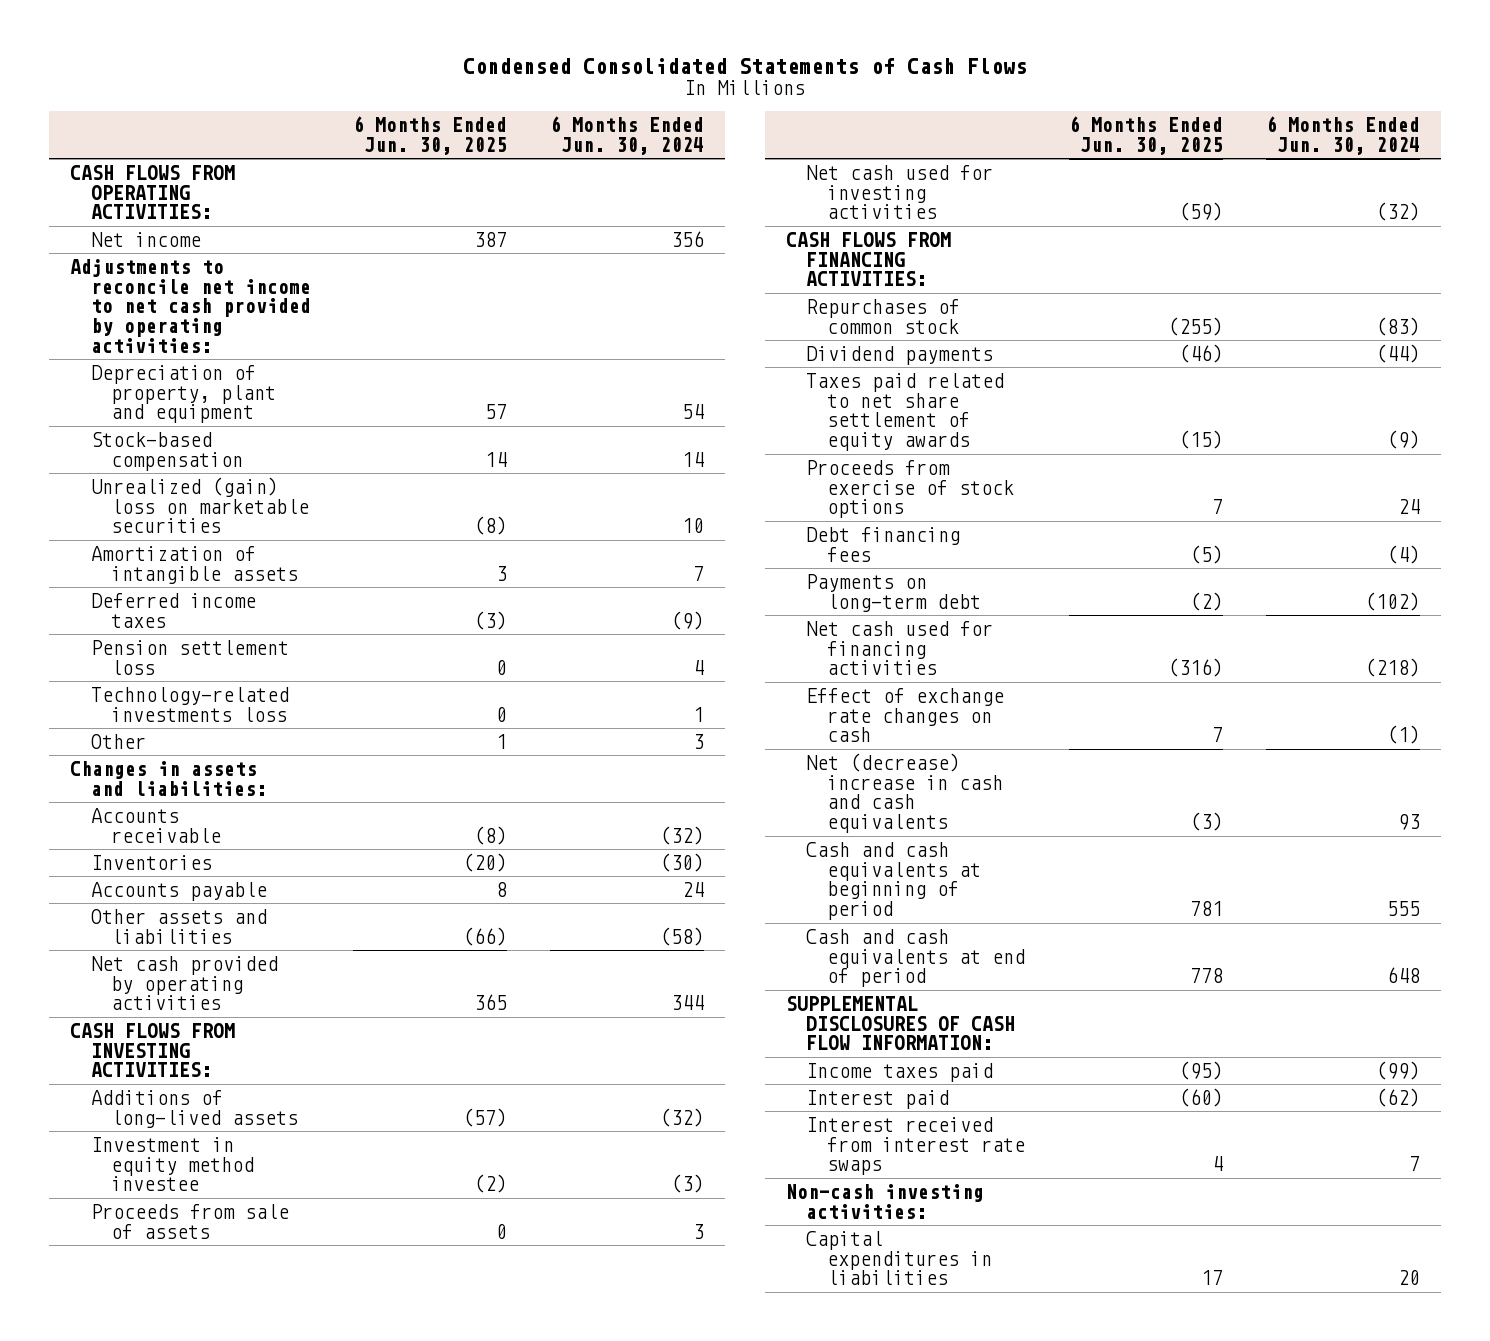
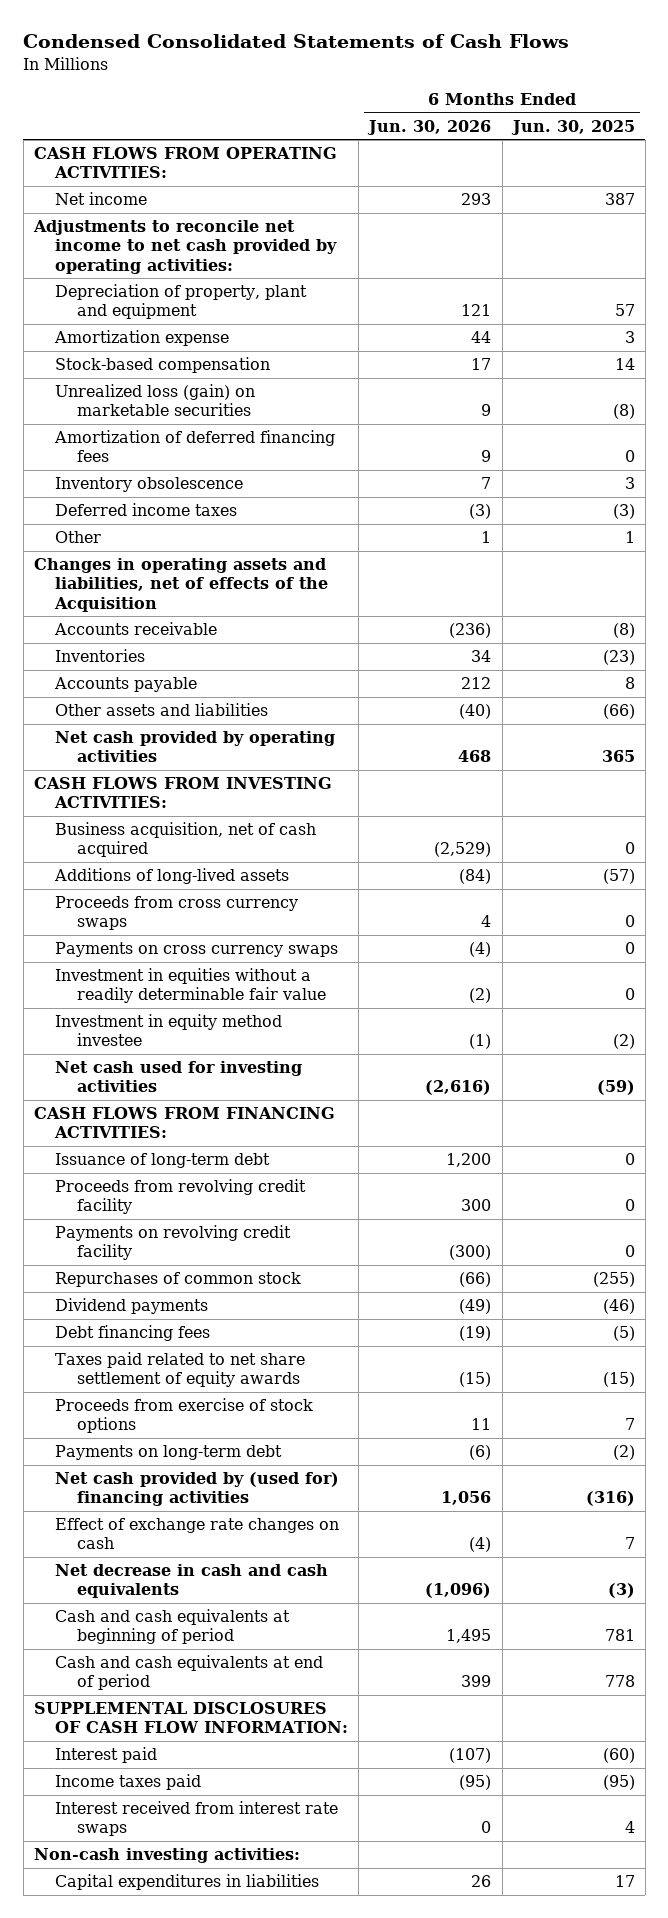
[549,115,704,155] 6 Months Ended Jun. 30, 2024 -> none
none -> [367,120,492,136] Jun. 30, 2026
none -> [54,330,230,347] Amortization expense
[90,545,298,584] Amortization of intangible assets -> none
[90,476,309,534] Unrealized (gain) loss on marketable securities -> [55,384,256,417] Unrealized loss (gain) on marketable securities
none -> [54,430,336,463] Amortization of deferred financing fees
none -> [55,477,244,493] Inventory obsolescence
[90,639,289,675] Pension settlement loss -> none
[90,686,289,722] Technology-related investments loss -> none
[70,760,267,796] Changes in assets and liabilities: -> [33,558,329,612] Changes in operating assets and liabilities, net of effects of the Acquisition
[463,852,508,872] (20) -> [602,650,635,666] (23)
none -> [55,822,317,858] Business acquisition, net of cash acquired
none -> [55,896,299,931] Proceeds from cross currency swaps
none -> [55,942,339,958] Payments on cross currency swaps
none -> [55,968,326,1004] Investment in equities without a readily determinable fair value
[90,1203,289,1239] Proceeds from sale of assets -> none
none -> [55,1153,271,1169] Issuance of long-term debt
none -> [55,1179,307,1215] Proceeds from revolving credit facility
none -> [55,1225,292,1261] Payments on revolving credit facility
[806,526,961,562] Debt financing fees -> [55,1325,211,1342] Debt financing fees
[806,620,994,676] Net cash used for financing activities -> [55,1472,340,1507] Net cash provided by (used for) financing activities
[806,752,1003,834] Net (decrease) increase in cash and cash equivalents -> [55,1564,329,1599] Net decrease in cash and cash equivalents
[806,1062,994,1082] Income taxes paid -> [55,1774,202,1791] Income taxes paid

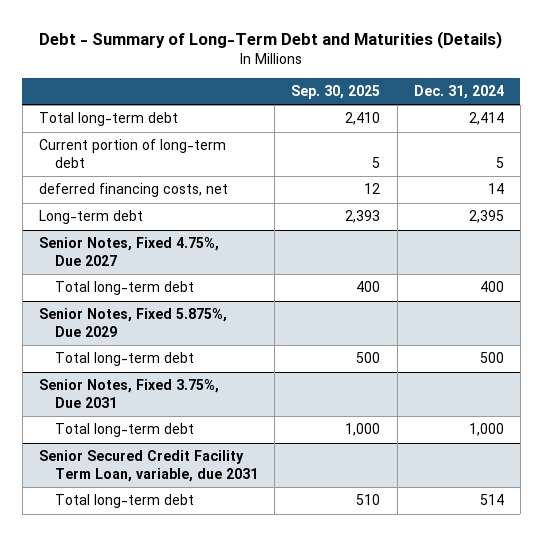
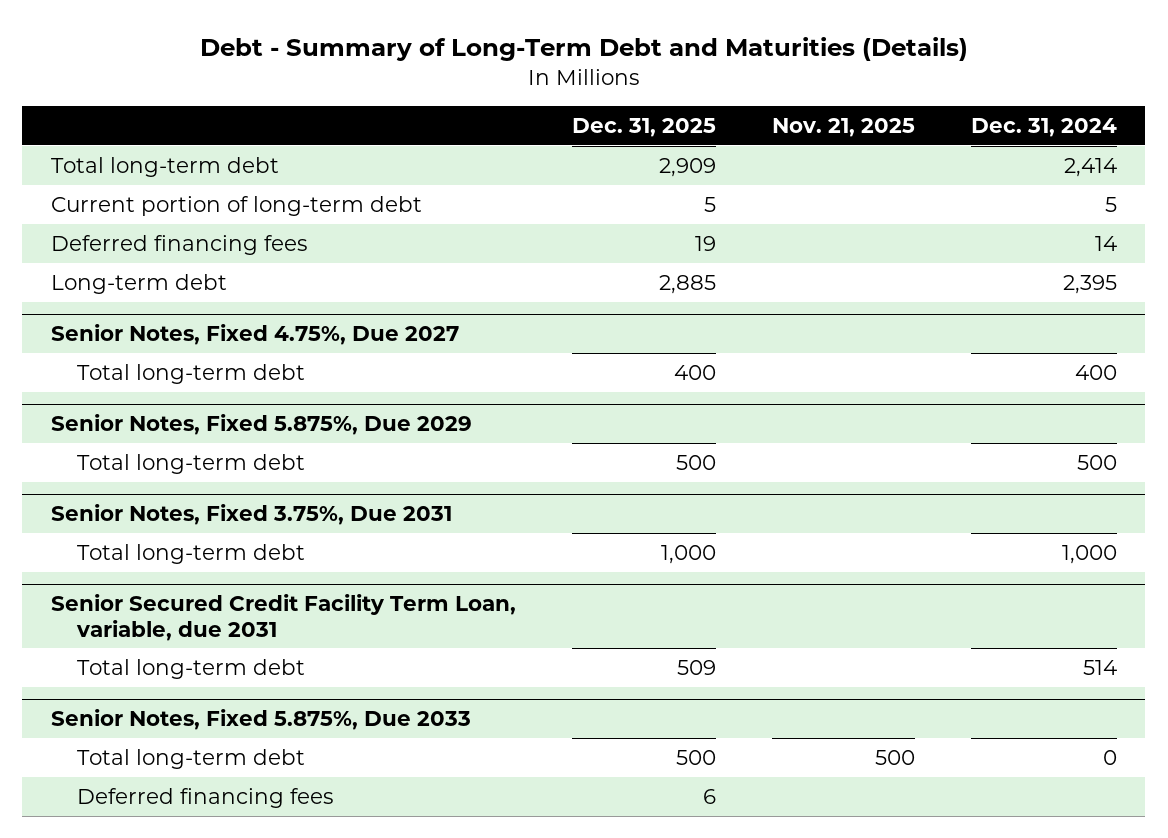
[291,85,381,100] Sep. 30, 2025 -> none
none -> [571,117,716,137] Dec. 31, 2025
none -> [771,117,915,137] Nov. 21, 2025
[39,183,229,198] deferred financing costs, net -> [50,234,308,255] Deferred financing fees
none -> [50,709,471,731] Senior Notes, Fixed 5.875%, Due 2033
none -> [76,748,305,769] Total long-term debt
none -> [76,787,334,808] Deferred financing fees

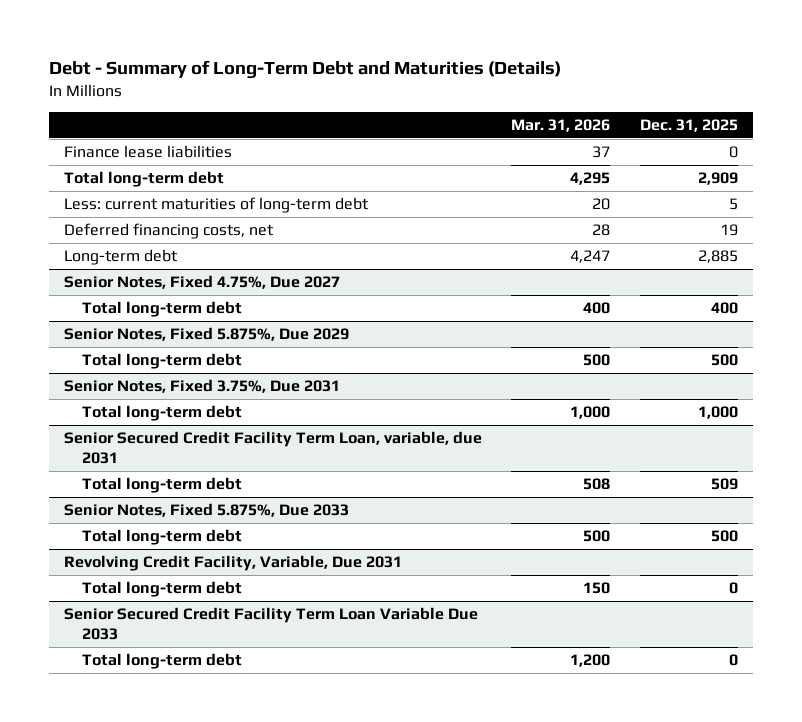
[771,117,915,137] Nov. 21, 2025 -> none
[970,117,1117,137] Dec. 31, 2024 -> none
none -> [511,118,611,132] Mar. 31, 2026
none -> [64,145,233,159] Finance lease liabilities
[50,195,422,216] Current portion of long-term debt -> [64,197,370,214] Less: current maturities of long-term debt
[50,234,308,255] Deferred financing fees -> [64,223,275,240] Deferred financing costs, net
[76,787,334,808] Deferred financing fees -> none
none -> [64,555,403,572] Revolving Credit Facility, Variable, Due 2031
none -> [81,581,242,598] Total long-term debt
none -> [64,607,479,641] Senior Secured Credit Facility Term Loan Variable Due 2033
none -> [81,653,242,670] Total long-term debt

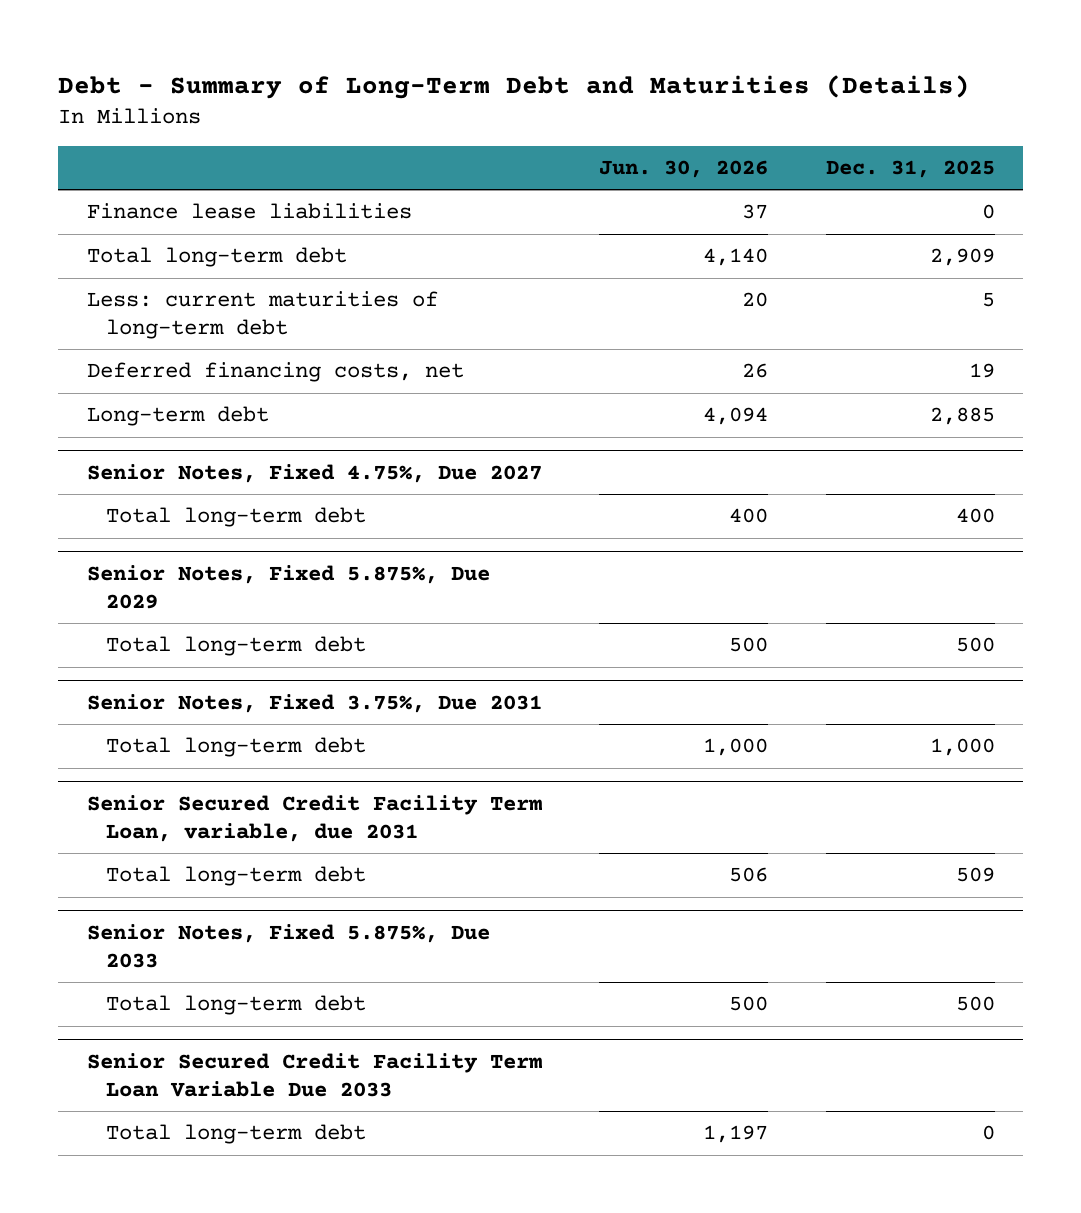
[511,118,611,132] Mar. 31, 2026 -> none
none -> [599,160,769,179] Jun. 30, 2026
[64,555,403,572] Revolving Credit Facility, Variable, Due 2031 -> none
[81,581,242,598] Total long-term debt -> none

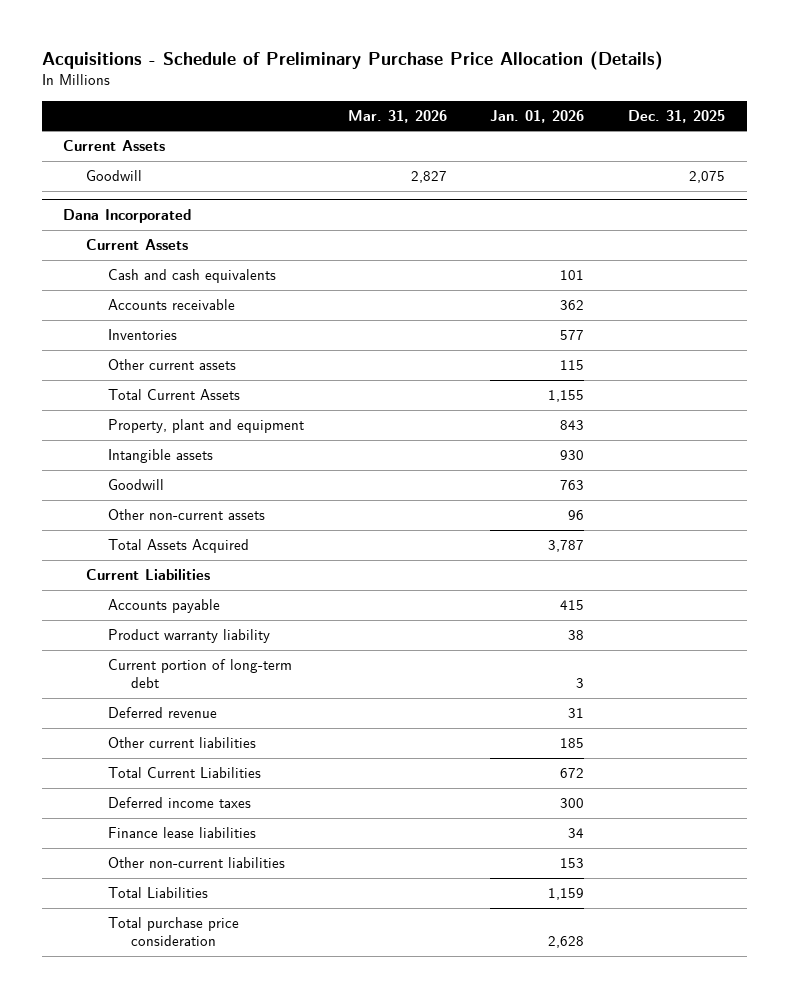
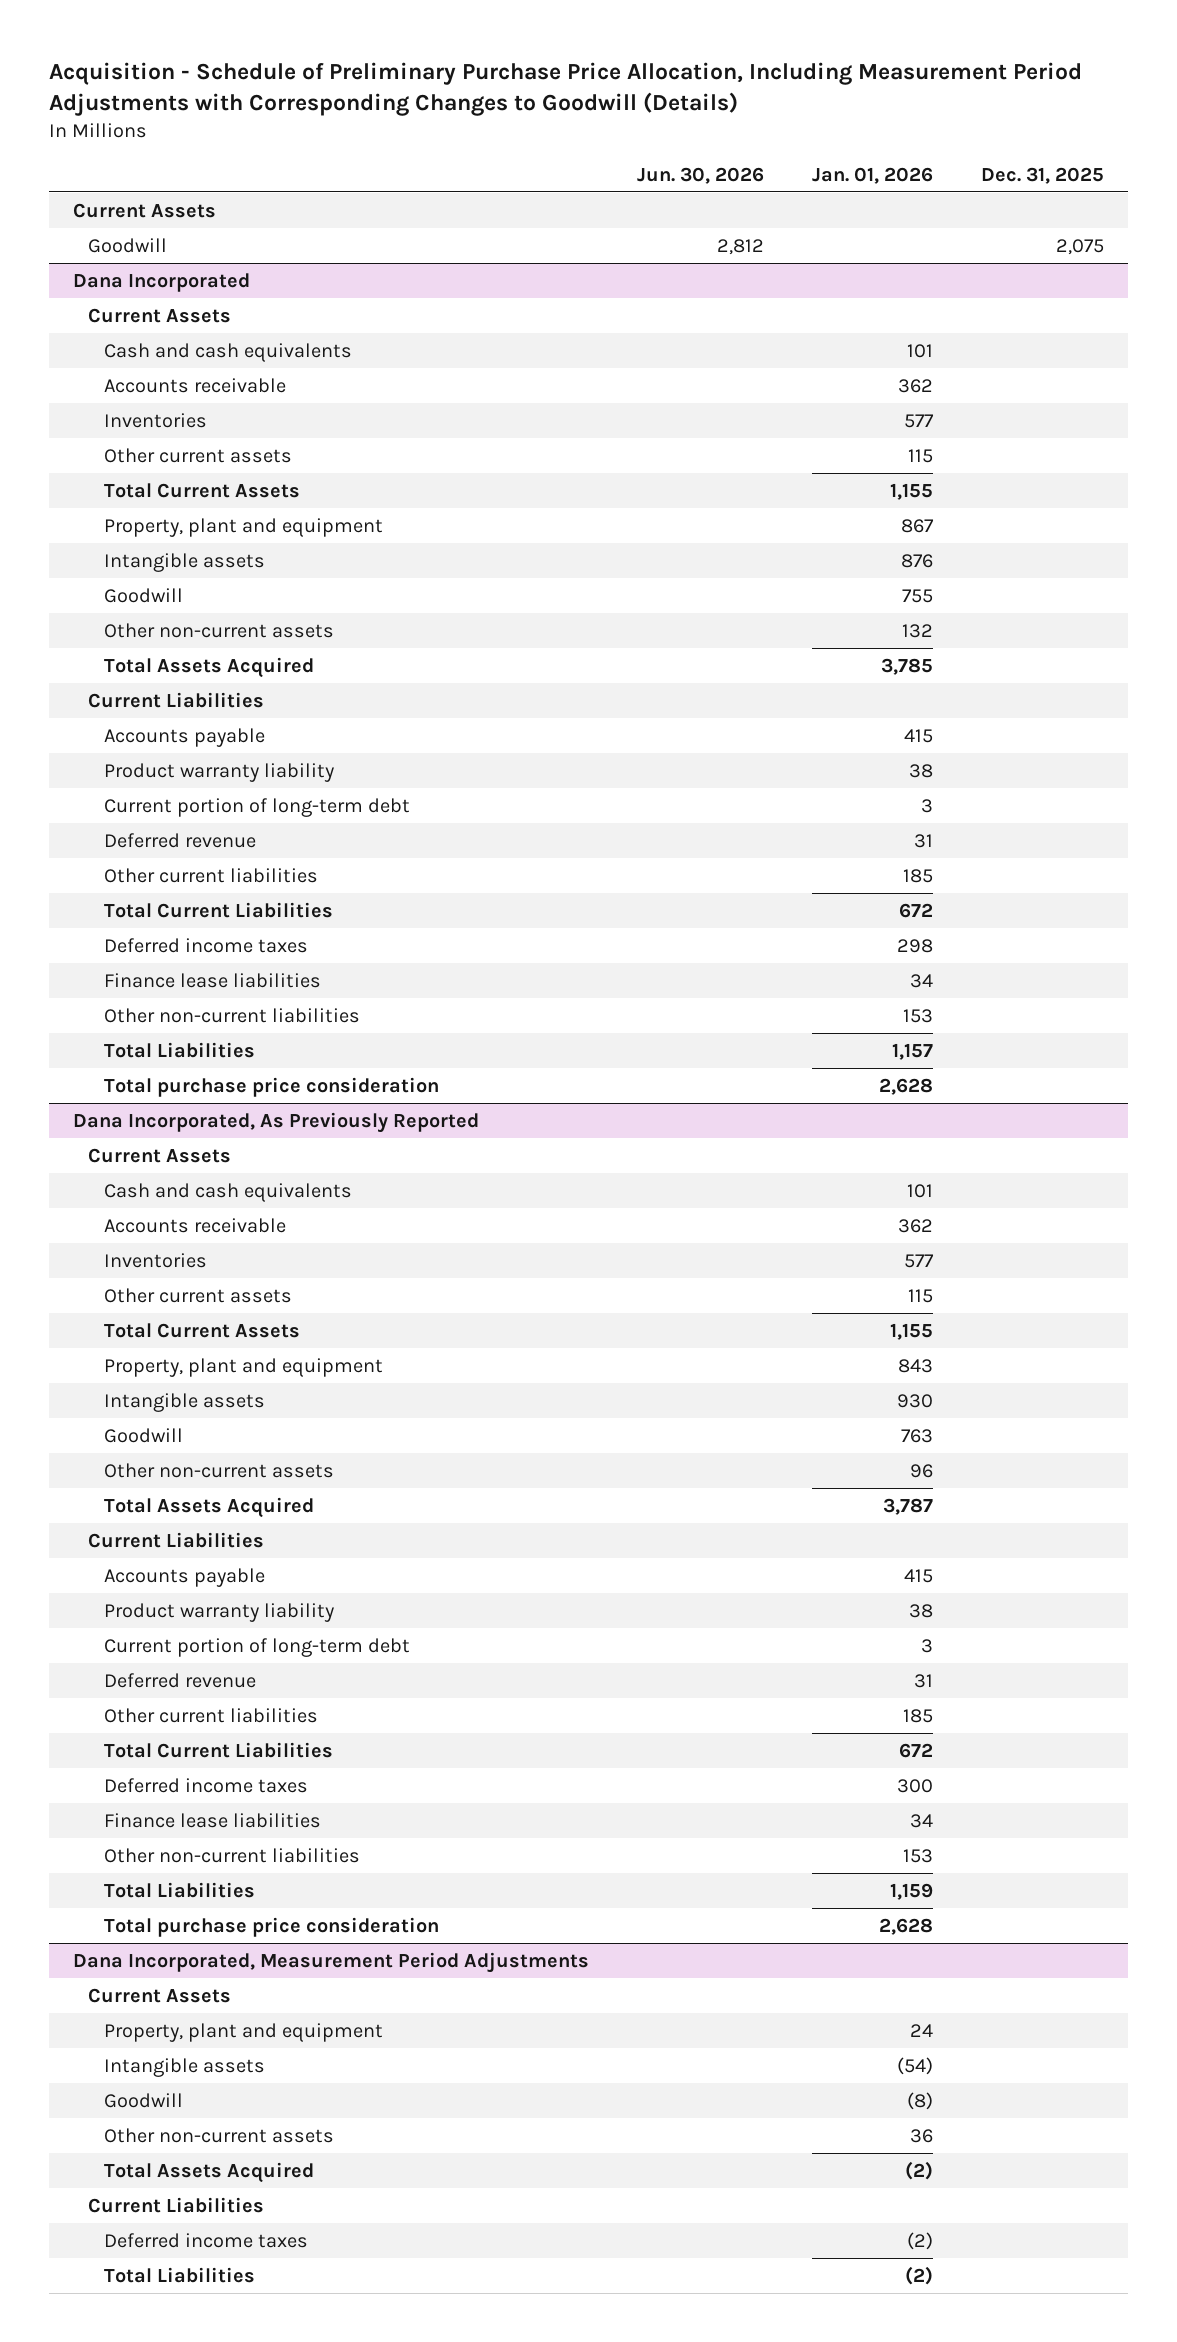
[41,51,663,71] Acquisitions - Schedule of Preliminary Purchase Price Allocation (Details) -> [48,62,1082,117] Acquisition - Schedule of Preliminary Purchase Price Allocation, Including Measurement Period Adjustments with Corresponding Changes to Goodwill (Details)
[347,109,447,123] Mar. 31, 2026 -> none
none -> [636,166,764,184] Jun. 30, 2026
none -> [103,517,383,537] Property, plant and equipment
none -> [103,552,265,572] Intangible assets
none -> [103,587,183,603] Goodwill
none -> [103,622,334,638] Other non-current assets
none -> [103,656,314,678] Total Assets Acquired
none -> [88,691,265,708] Current Liabilities
none -> [103,727,265,747] Accounts payable
none -> [103,762,334,782] Product warranty liability
none -> [103,797,410,817] Current portion of long-term debt
none -> [103,832,256,848] Deferred revenue
none -> [103,867,318,883] Other current liabilities
none -> [103,901,333,918] Total Current Liabilities
none -> [103,937,308,953] Deferred income taxes
none -> [103,972,321,988] Finance lease liabilities
none -> [103,1007,360,1023] Other non-current liabilities
none -> [103,1041,255,1058] Total Liabilities
none -> [103,1076,439,1097] Total purchase price consideration
none -> [72,1111,479,1133] Dana Incorporated, As Previously Reported
none -> [88,1147,232,1163] Current Assets
none -> [103,1182,352,1202] Cash and cash equivalents
none -> [103,1217,286,1233] Accounts receivable
none -> [103,1252,207,1268] Inventories
none -> [103,1287,292,1303] Other current assets
none -> [103,1322,300,1338] Total Current Assets
none -> [72,1951,589,1973] Dana Incorporated, Measurement Period Adjustments
none -> [88,1987,232,2003] Current Assets
none -> [103,2022,383,2042] Property, plant and equipment
none -> [103,2057,265,2077] Intangible assets
none -> [103,2092,183,2108] Goodwill
none -> [103,2127,334,2143] Other non-current assets
none -> [103,2161,314,2183] Total Assets Acquired
none -> [88,2196,265,2213] Current Liabilities
none -> [103,2232,308,2248] Deferred income taxes
none -> [103,2266,255,2283] Total Liabilities

